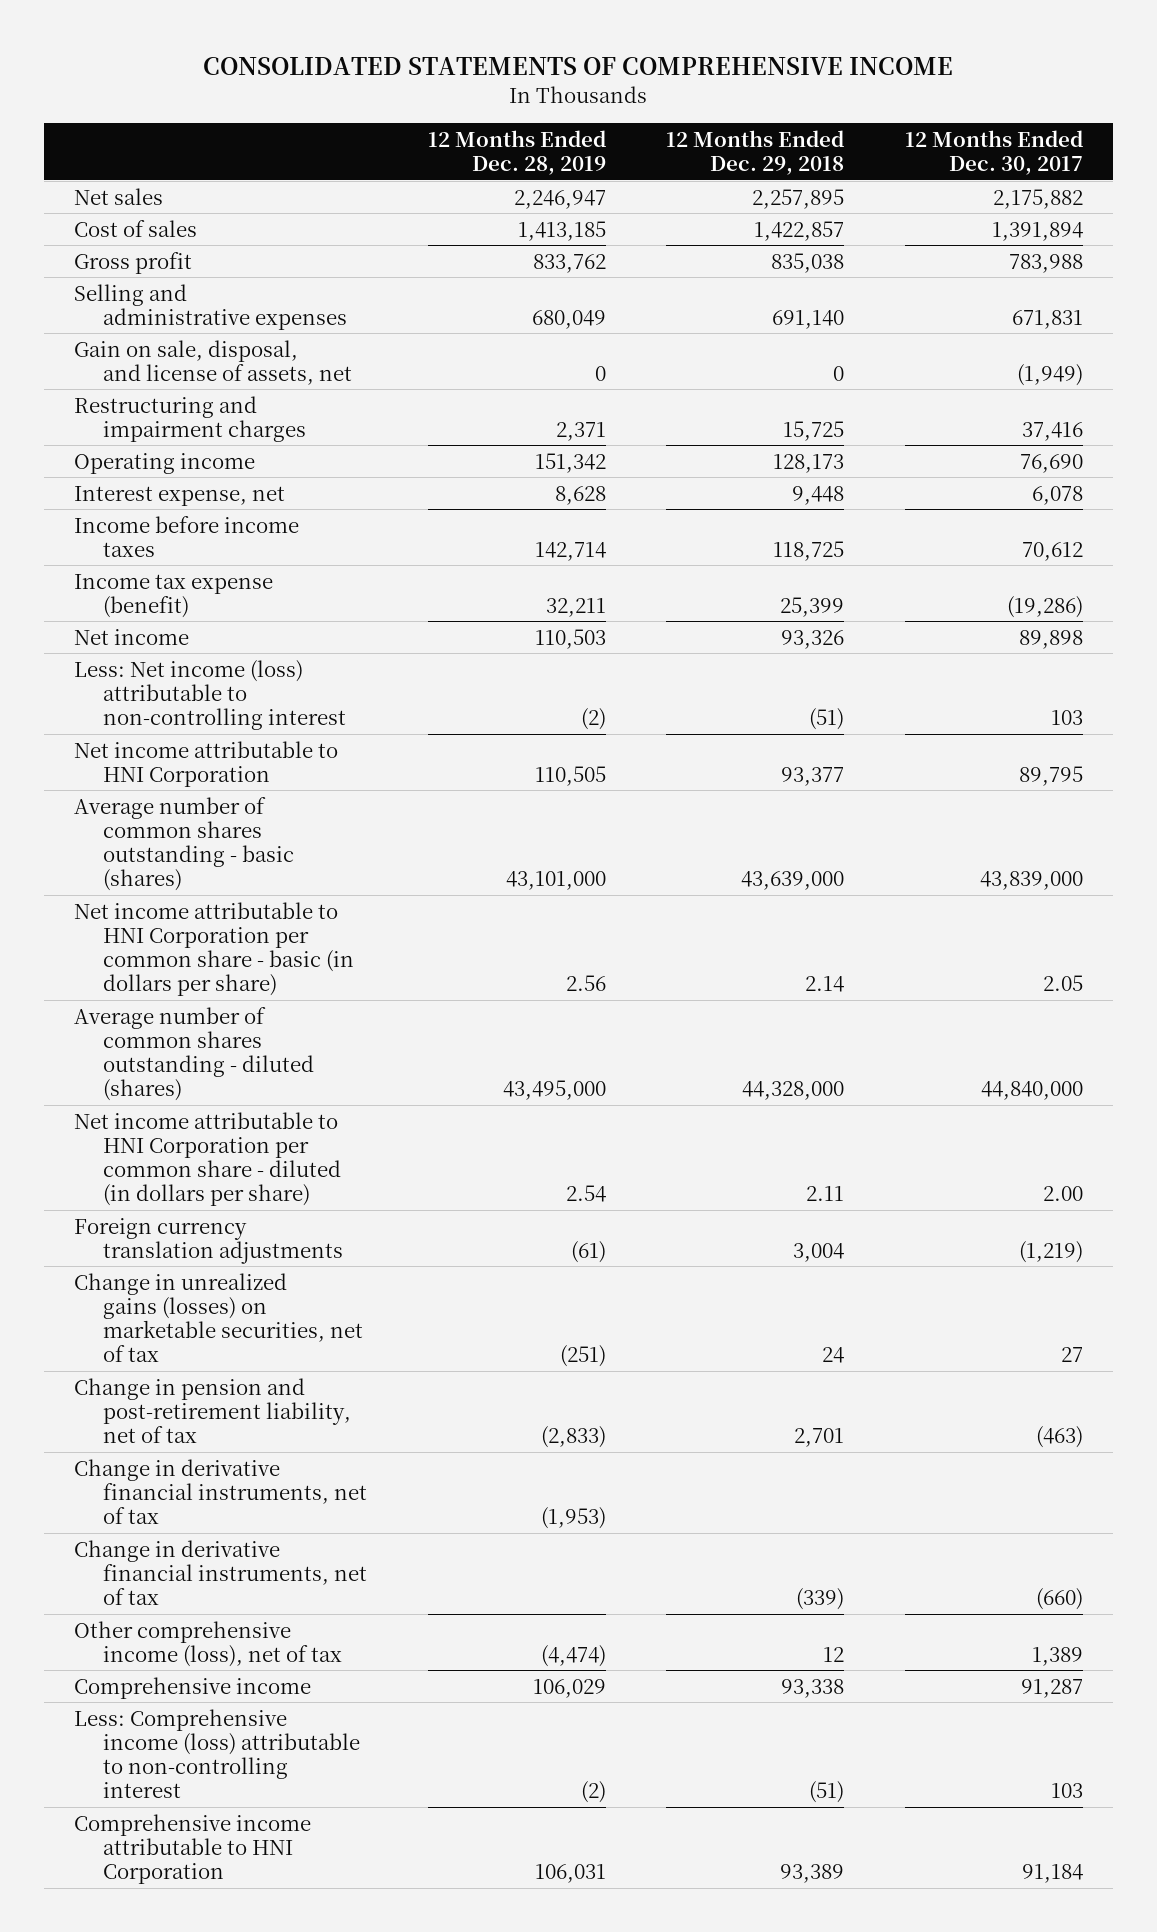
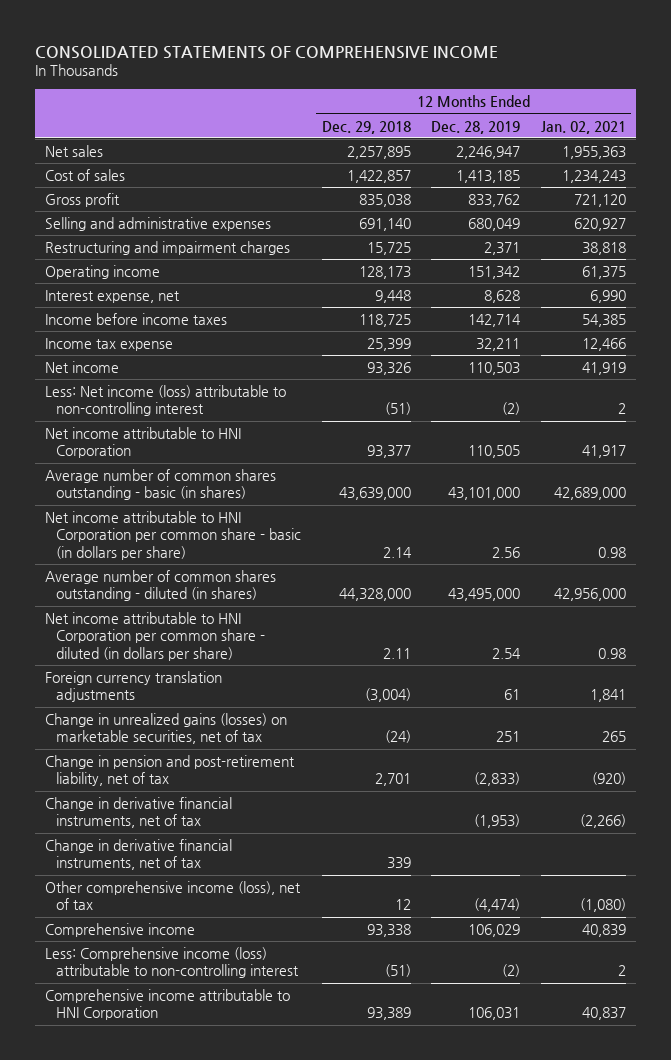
[904,129,1083,176] 12 Months Ended Dec. 30, 2017 -> none
none -> [540,120,626,134] Jan. 02, 2021
[73,339,353,385] Gain on sale, disposal, and license of assets, net -> none
[73,573,273,618] Income tax expense (benefit) -> [45,338,174,352] Income tax expense
[73,796,295,892] Average number of common shares outstanding - basic (shares) -> [45,469,277,501] Average number of common shares outstanding - basic (in shares)
[73,1006,315,1102] Average number of common shares outstanding - diluted (shares) -> [45,570,277,602] Average number of common shares outstanding - diluted (in shares)
[570,1240,606,1263] (61) -> [504,689,521,701] 61
[793,1242,845,1262] 3,004 -> [364,688,411,703] (3,004)
[559,1345,606,1368] (251) -> [496,731,521,743] 251
[822,1347,845,1364] 24 -> [384,730,411,744] (24)
[796,1588,845,1611] (339) -> [386,857,411,870] 339

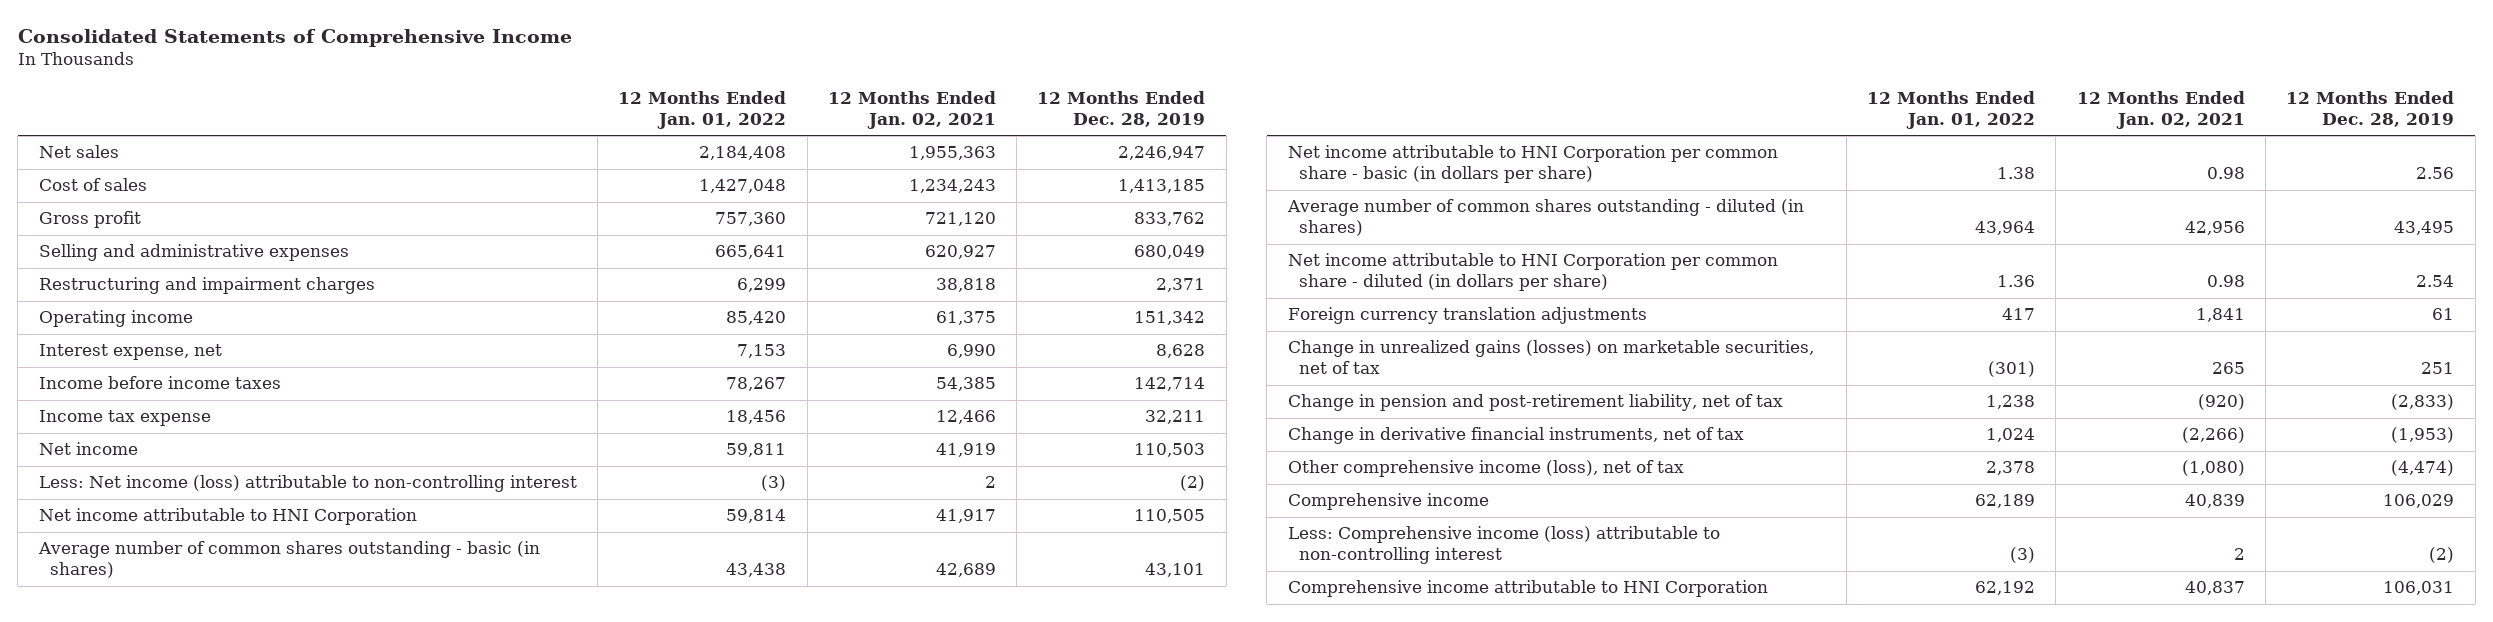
[34,45,498,59] CONSOLIDATED STATEMENTS OF COMPREHENSIVE INCOME -> [17,29,572,48] Consolidated Statements of Comprehensive Income
[321,120,411,134] Dec. 29, 2018 -> none
none -> [618,90,787,129] 12 Months Ended Jan. 01, 2022
[448,487,521,501] 43,101,000 -> [1145,563,1206,578] 43,101
[553,487,626,501] 42,689,000 -> [935,563,996,578] 42,689
[448,588,521,602] 43,495,000 -> [2394,221,2455,236] 43,495
[553,588,626,602] 42,956,000 -> [2184,221,2245,236] 42,956
[45,839,233,871] Change in derivative financial instruments, net of tax -> none

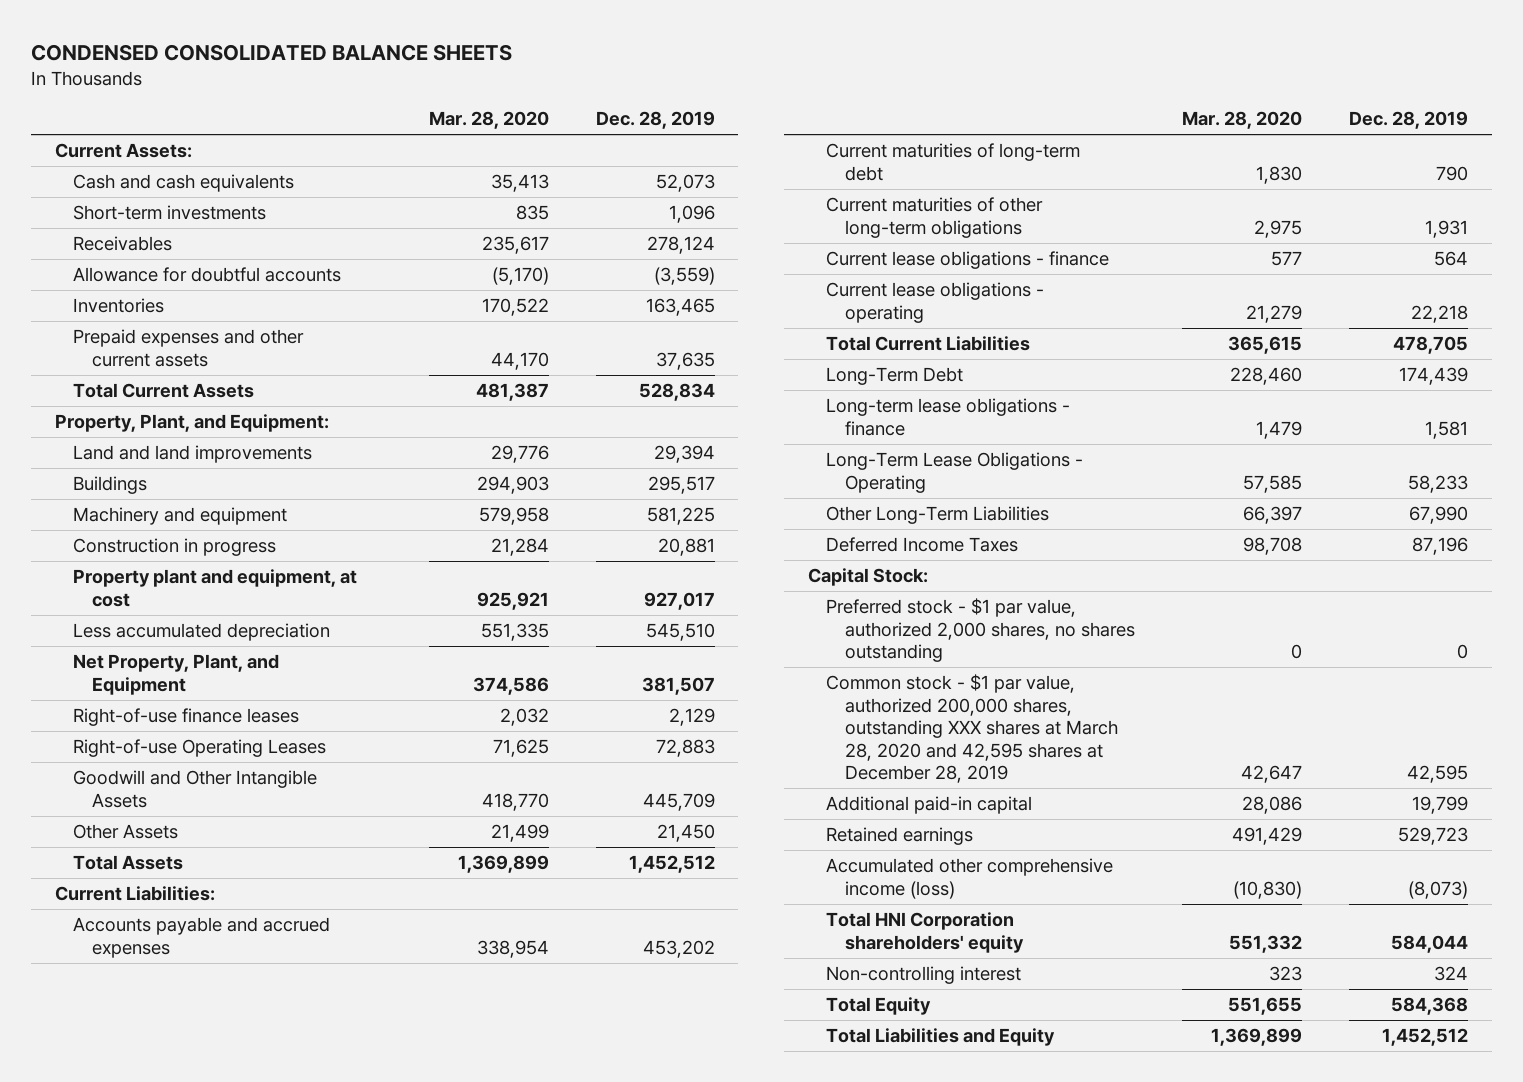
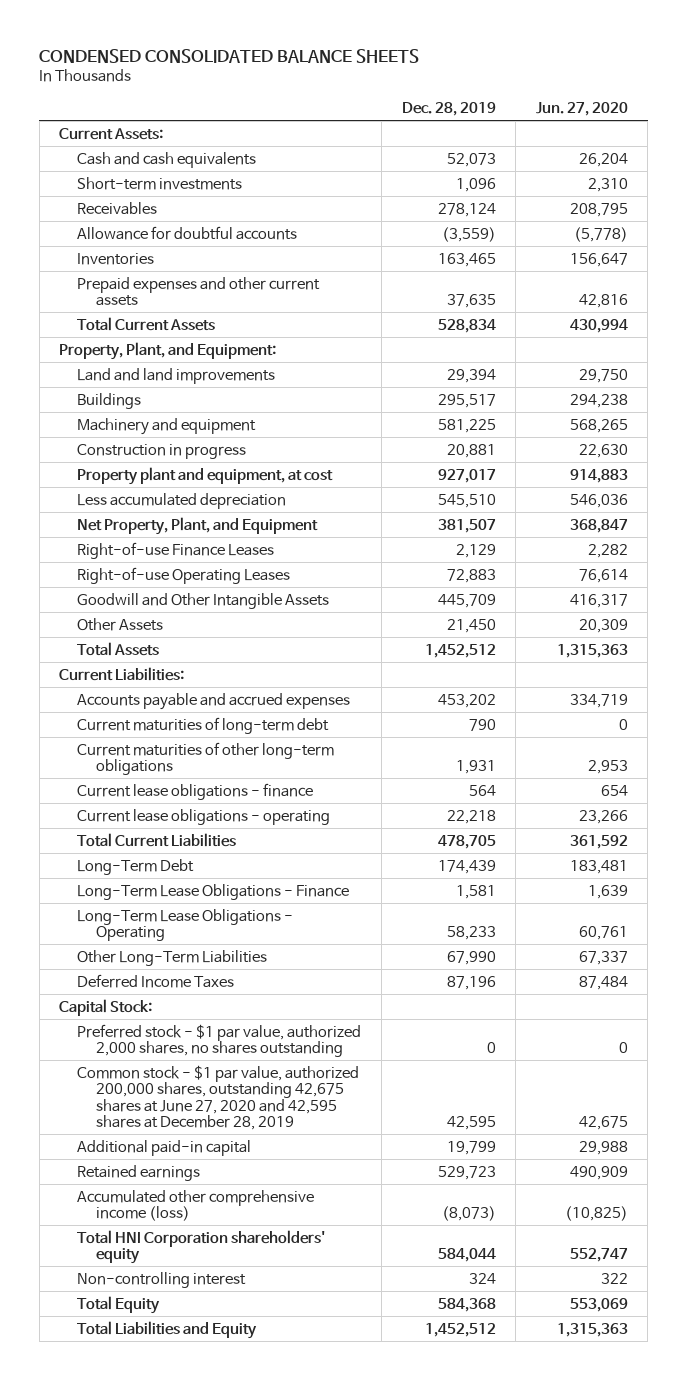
[428,111,549,130] Mar. 28, 2020 -> none
none -> [535,101,628,116] Jun. 27, 2020
[73,708,300,727] Right-of-use finance leases -> [77,541,275,559] Right-of-use Finance Leases
[826,398,1071,436] Long-term lease obligations - finance -> [77,883,350,900] Long-Term Lease Obligations - Finance
[826,674,1119,784] Common stock - $1 par value, authorized 200,000 shares, outstanding XXX shares at March 28, 2020 and 42,595 shares at December 28, 2019 -> [77,1064,360,1131] Common stock - $1 par value, authorized 200,000 shares, outstanding 42,675 shares at June 27, 2020 and 42,595 shares at December 28, 2019

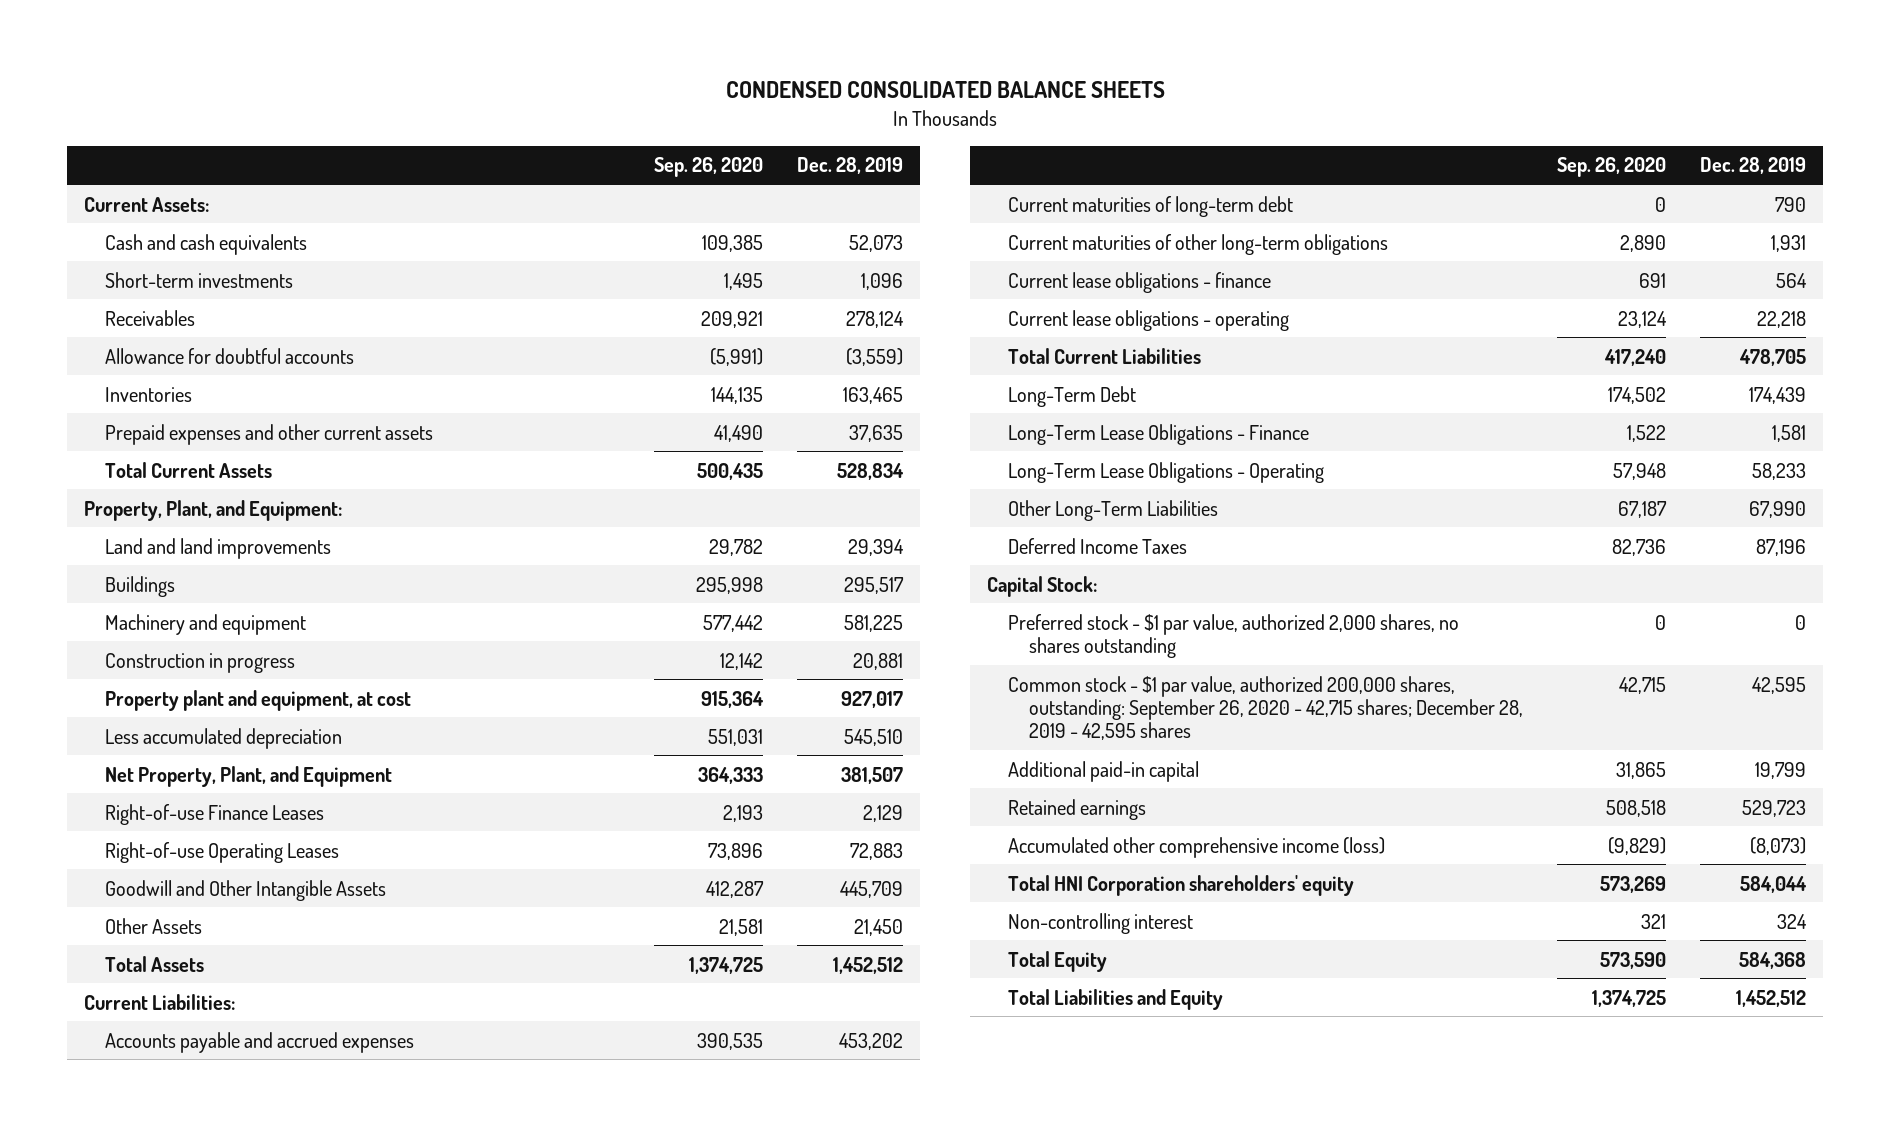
[535,101,628,116] Jun. 27, 2020 -> none
none -> [653,157,763,178] Sep. 26, 2020
[77,1064,360,1131] Common stock - $1 par value, authorized 200,000 shares, outstanding 42,675 shares at June 27, 2020 and 42,595 shares at December 28, 2019 -> [1007,675,1523,740] Common stock - $1 par value, authorized 200,000 shares, outstanding: September 26, 2020 - 42,715 shares; December 28, 2019 - 42,595 shares

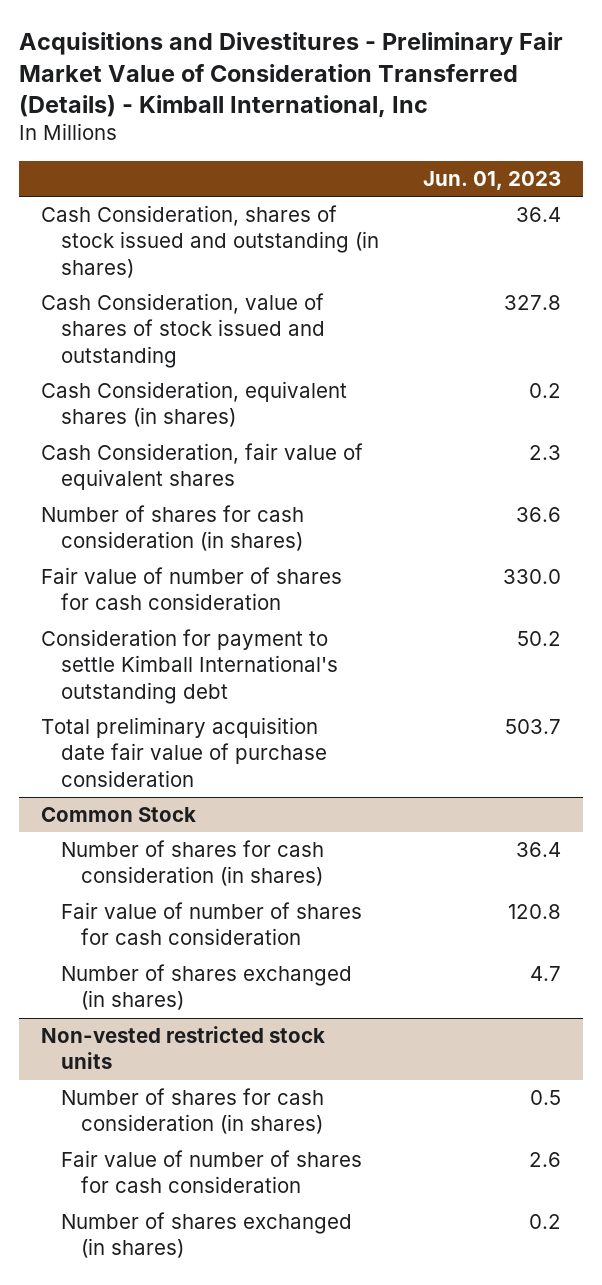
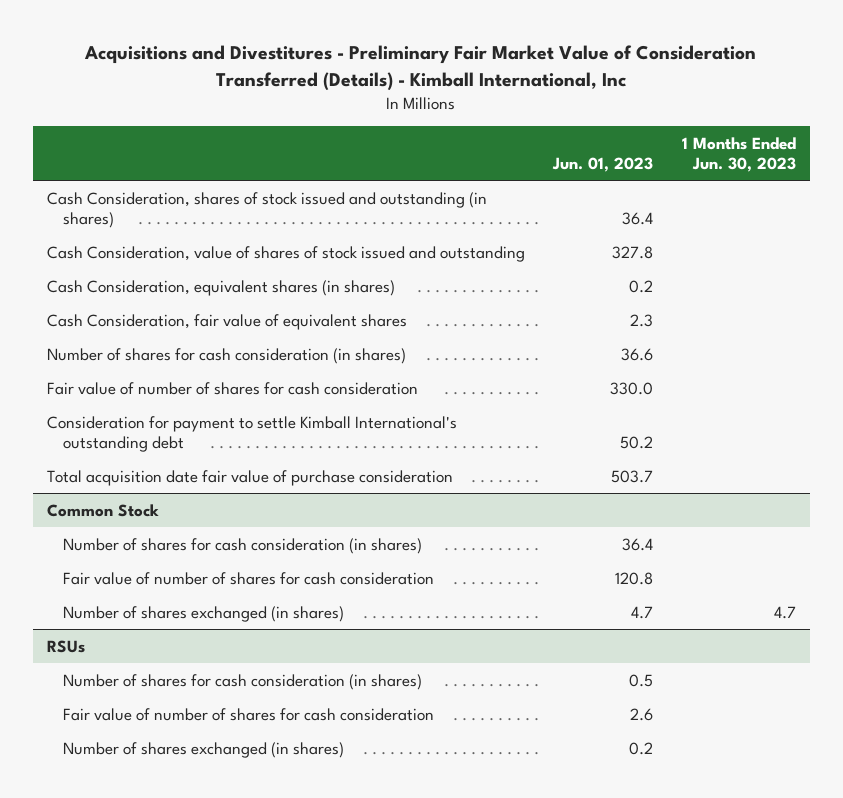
none -> [681,137,796,173] 1 Months Ended Jun. 30, 2023
[40,717,327,787] Total preliminary acquisition date fair value of purchase consideration -> [47,469,454,486] Total acquisition date fair value of purchase consideration
[40,1026,325,1070] Non-vested restricted stock units -> [47,639,86,653] RSUs

